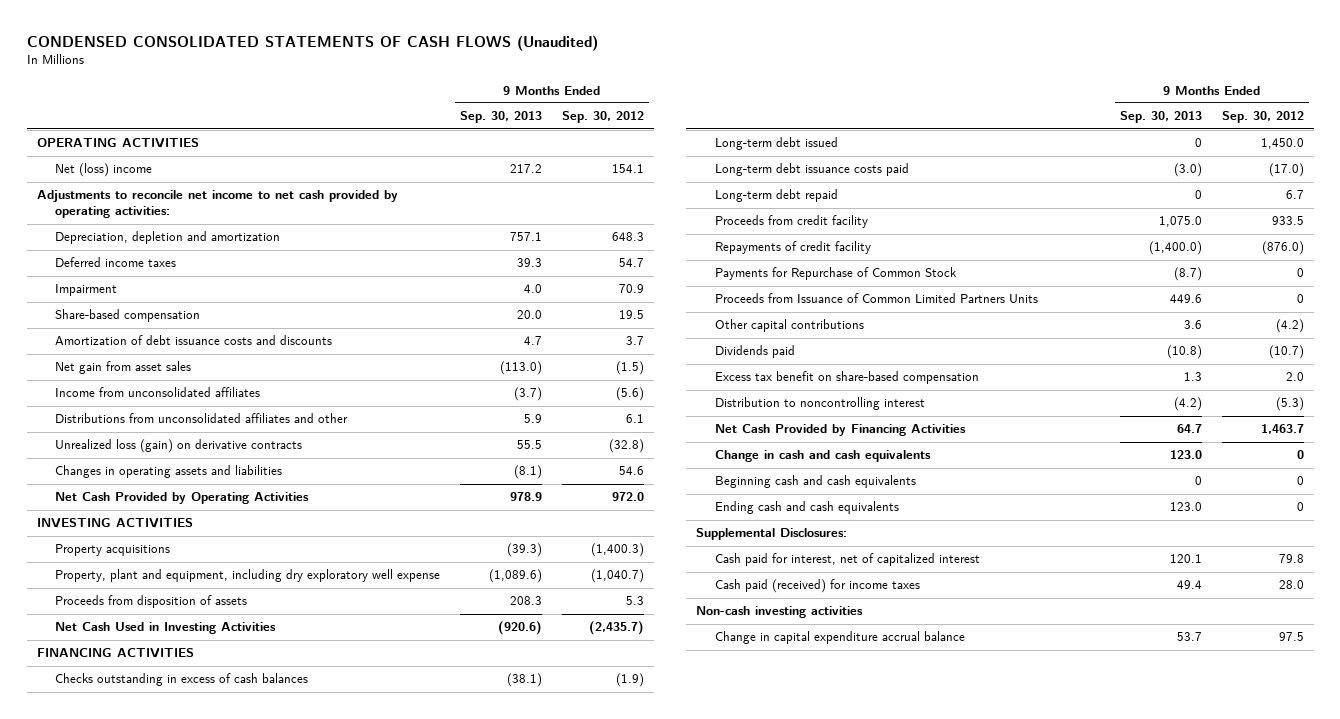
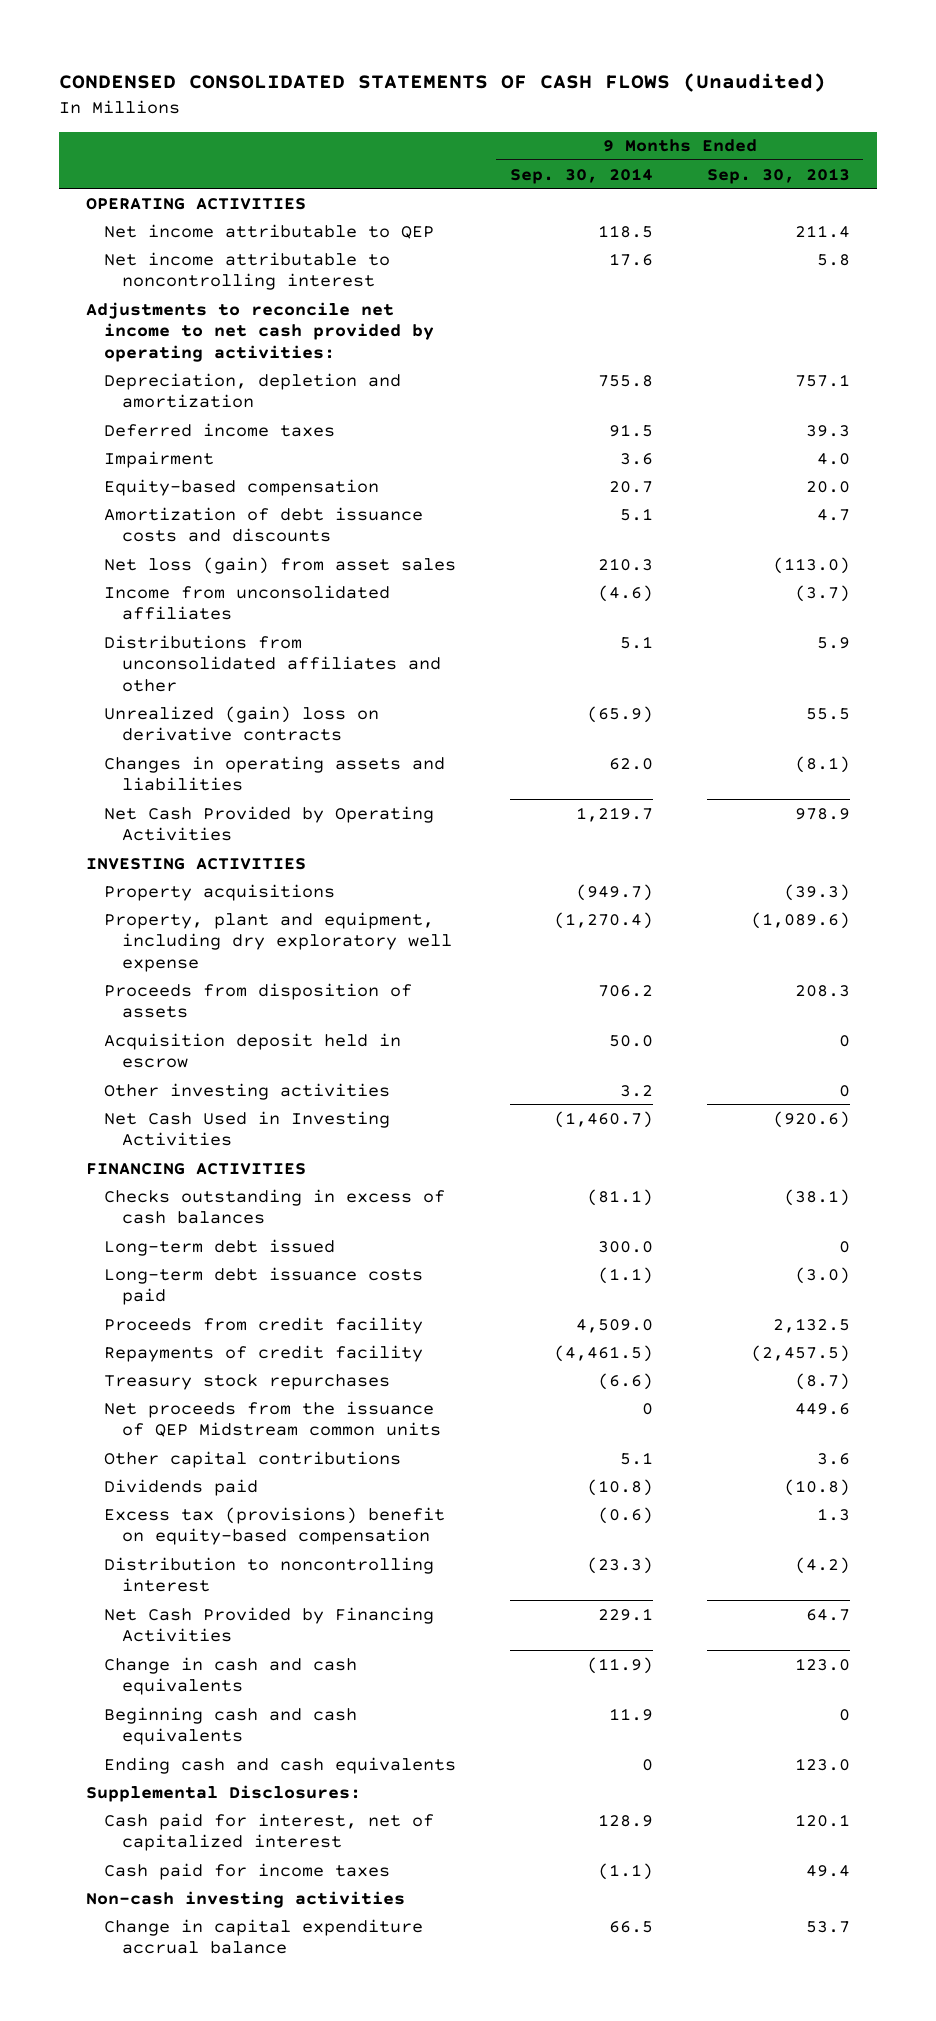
[562,111,645,124] Sep. 30, 2012 -> none
none -> [509,167,653,184] Sep. 30, 2014
[55,163,153,178] Net (loss) income -> none
none -> [104,223,435,239] Net income attributable to QEP
none -> [104,251,391,291] Net income attributable to noncontrolling interest
[55,309,201,323] Share-based compensation -> [104,478,380,496] Equity-based compensation
[55,361,192,375] Net gain from asset sales -> [104,556,457,574] Net loss (gain) from asset sales
[55,439,303,454] Unrealized loss (gain) on derivative contracts -> [104,705,380,742] Unrealized (gain) loss on derivative contracts
none -> [104,1032,402,1069] Acquisition deposit held in escrow
none -> [104,1082,391,1100] Other investing activities
[715,189,839,203] Long-term debt repaid -> none
[1158,216,1202,228] 1,075.0 -> [772,1317,850,1333] 2,132.5
[1148,241,1202,256] (1,400.0) -> [750,1344,850,1362] (2,457.5)
[715,267,958,281] Payments for Repurchase of Common Stock -> [104,1373,391,1390] Treasury stock repurchases
[715,293,1039,304] Proceeds from Issuance of Common Limited Partners Units -> [104,1400,441,1438] Net proceeds from the issuance of QEP Midstream common units
[715,371,980,385] Excess tax benefit on share-based compensation -> [104,1506,446,1546] Excess tax (provisions) benefit on equity-based compensation
[715,579,921,594] Cash paid (received) for income taxes -> [104,1862,391,1880] Cash paid for income taxes

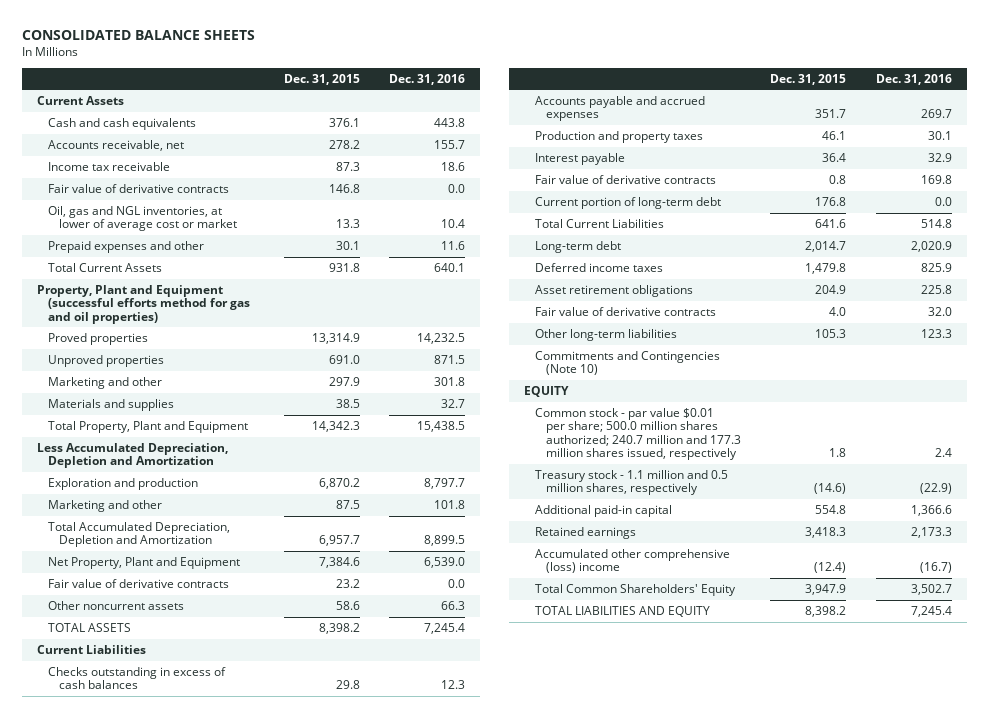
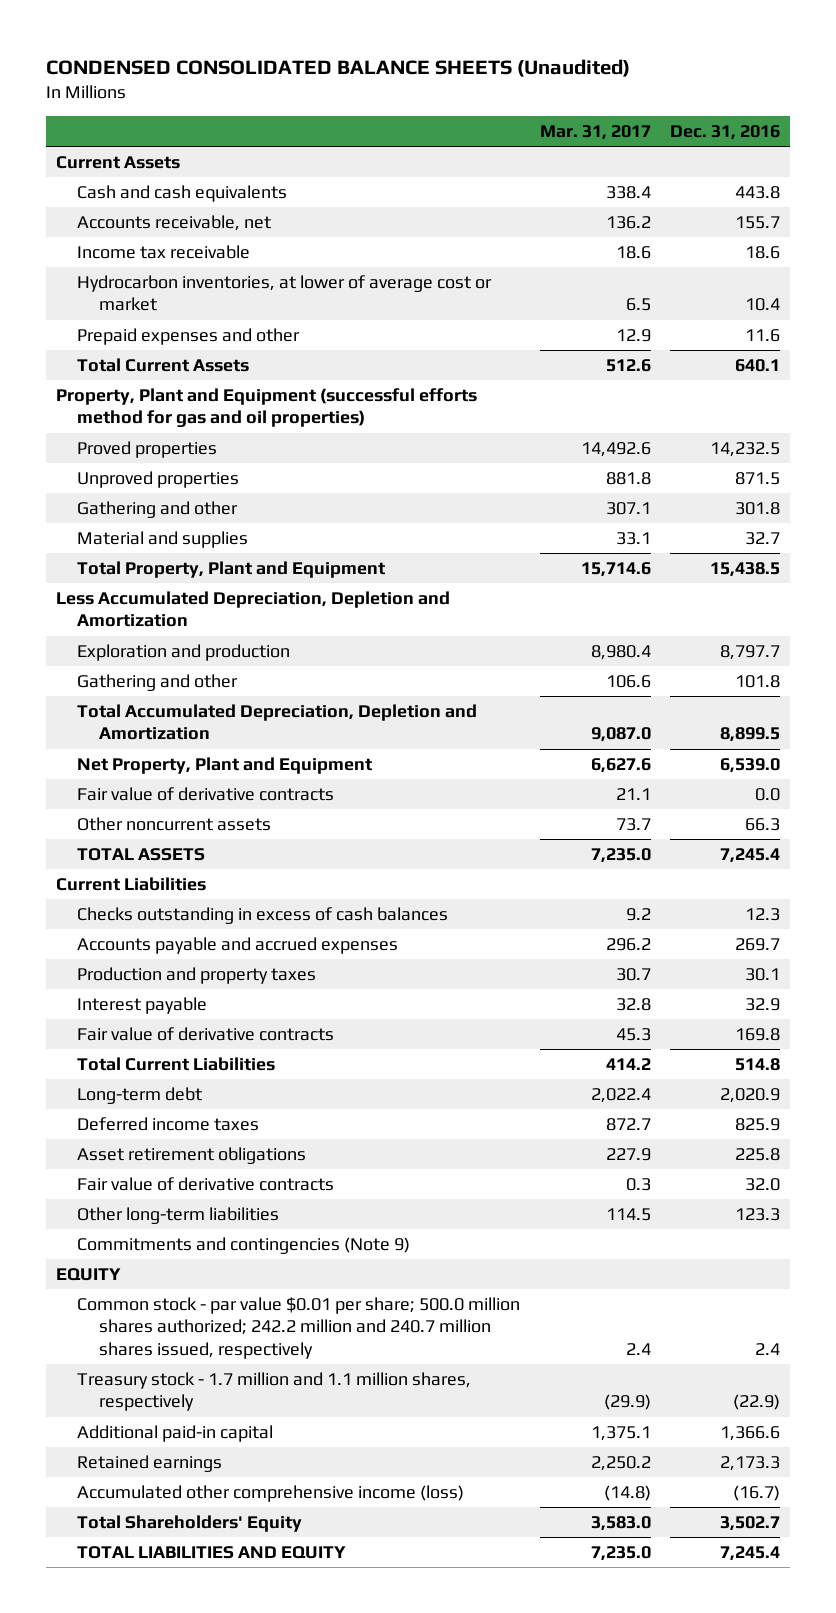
[22,30,256,41] CONSOLIDATED BALANCE SHEETS -> [45,58,630,77] CONDENSED CONSOLIDATED BALANCE SHEETS (Unaudited)
[283,73,360,85] Dec. 31, 2015 -> none
none -> [539,124,651,140] Mar. 31, 2017
[48,183,230,193] Fair value of derivative contracts -> none
[48,205,238,232] Oil, gas and NGL inventories, at lower of average cost or market -> [77,274,493,312] Hydrocarbon inventories, at lower of average cost or market
[48,376,163,389] Marketing and other -> [77,500,239,518] Gathering and other
[48,398,175,411] Materials and supplies -> [77,530,249,548] Material and supplies
[48,499,163,512] Marketing and other -> [77,673,239,691] Gathering and other
[534,196,721,209] Current portion of long-term debt -> none
[534,350,720,376] Commitments and Contingencies (Note 10) -> [77,1236,411,1254] Commitments and contingencies (Note 9)
[534,407,742,461] Common stock - par value $0.01 per share; 500.0 million shares authorized; 240.7 million and 177.3 million shares issued, respectively -> [77,1296,521,1359] Common stock - par value $0.01 per share; 500.0 million shares authorized; 242.2 million and 240.7 million shares issued, respectively
[534,469,728,496] Treasury stock - 1.1 million and 0.5 million shares, respectively -> [77,1371,472,1412] Treasury stock - 1.7 million and 1.1 million shares, respectively
[534,548,730,574] Accumulated other comprehensive (loss) income -> [77,1484,465,1502] Accumulated other comprehensive income (loss)
[534,583,736,596] Total Common Shareholders' Equity -> [77,1514,303,1532] Total Shareholders' Equity

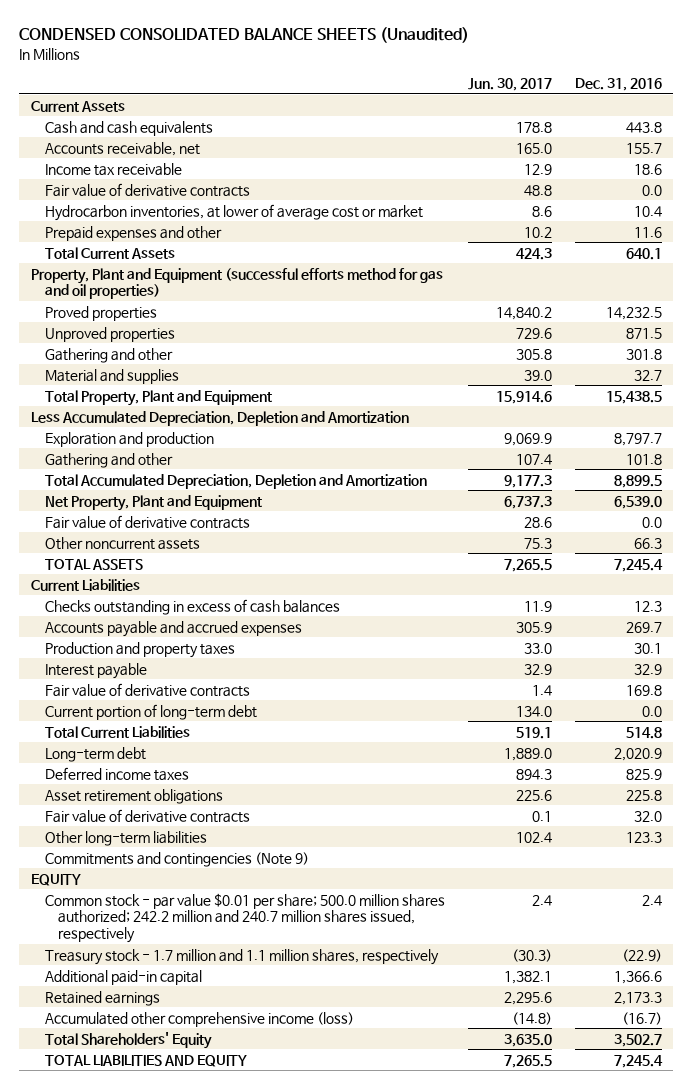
[539,124,651,140] Mar. 31, 2017 -> none
none -> [467,77,552,91] Jun. 30, 2017
none -> [44,182,250,197] Fair value of derivative contracts
none -> [44,703,257,720] Current portion of long-term debt

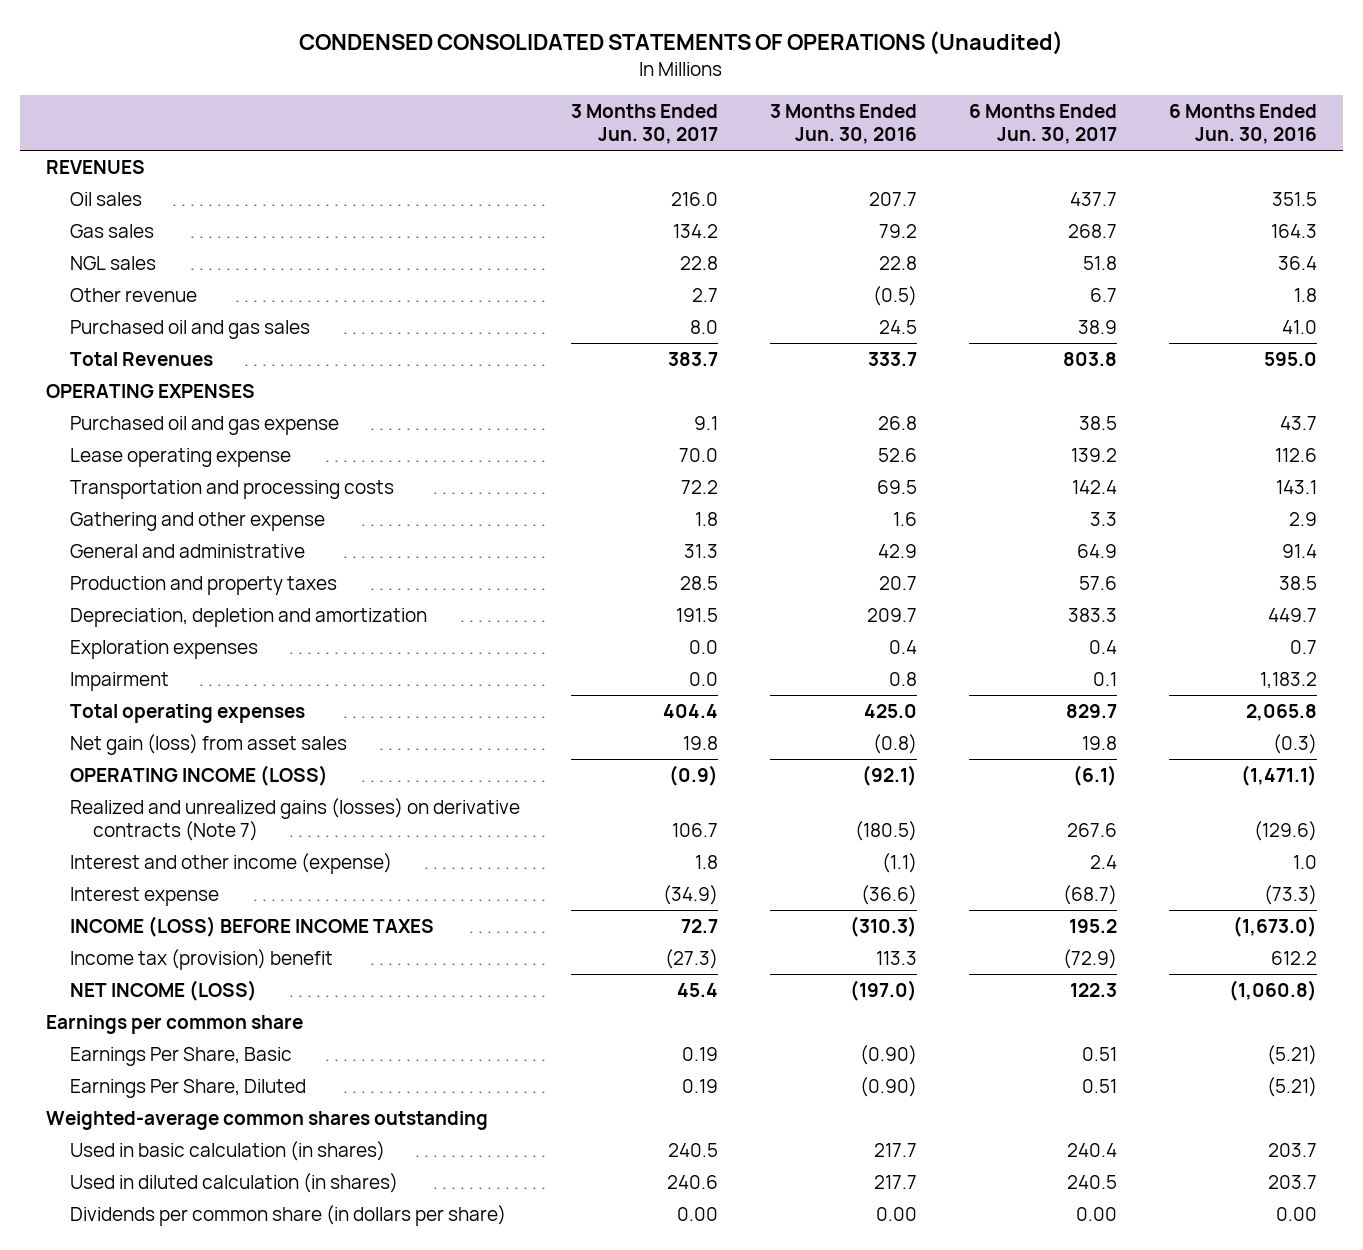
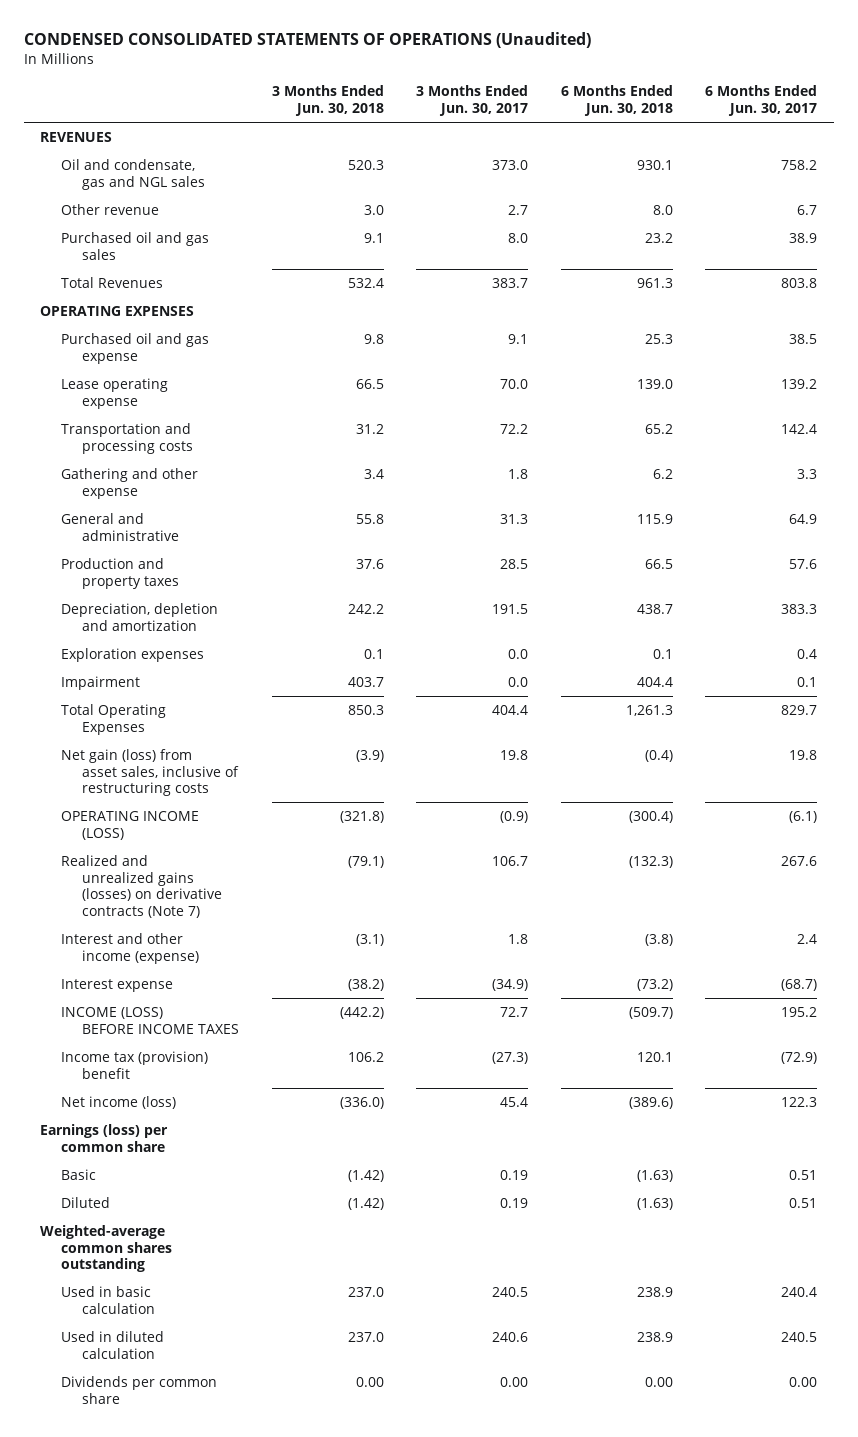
[770,103,918,145] 3 Months Ended Jun. 30, 2016 -> none
[1168,103,1317,145] 6 Months Ended Jun. 30, 2016 -> none
none -> [271,85,384,117] 3 Months Ended Jun. 30, 2018
none -> [560,85,673,117] 6 Months Ended Jun. 30, 2018
[69,191,142,206] Oil sales -> none
[69,223,154,238] Gas sales -> none
[69,255,156,270] NGL sales -> none
none -> [61,158,206,190] Oil and condensate, gas and NGL sales
[69,703,305,723] Total operating expenses -> [61,703,167,735] Total Operating Expenses
[69,733,347,755] Net gain (loss) from asset sales -> [61,748,240,797] Net gain (loss) from asset sales, inclusive of restructuring costs
[69,979,257,1001] NET INCOME (LOSS) -> [61,1095,177,1109] Net income (loss)
[46,1014,304,1034] Earnings per common share -> [40,1123,169,1152] Earnings (loss) per common share
[69,1046,292,1066] Earnings Per Share, Basic -> [61,1168,97,1180] Basic
[69,1078,306,1098] Earnings Per Share, Diluted -> [61,1196,111,1208] Diluted
[69,1140,385,1161] Used in basic calculation (in shares) -> [61,1285,156,1314] Used in basic calculation
[69,1172,398,1193] Used in diluted calculation (in shares) -> [61,1330,165,1359] Used in diluted calculation
[69,1204,506,1226] Dividends per common share (in dollars per share) -> [61,1375,218,1404] Dividends per common share

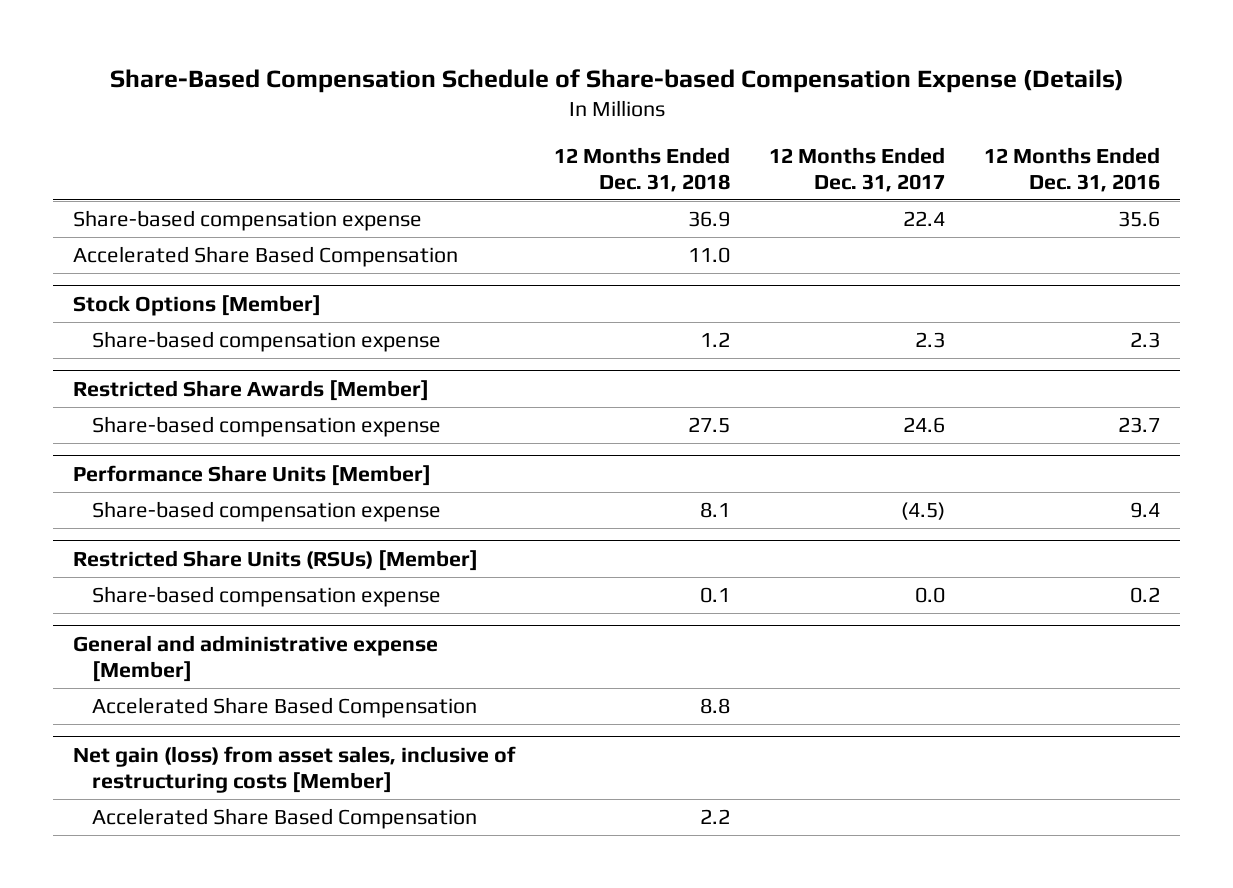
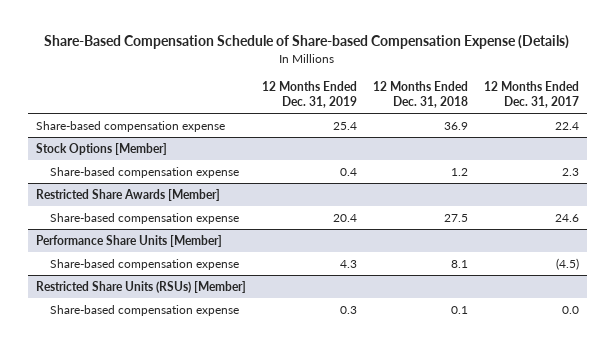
[984,146,1161,192] 12 Months Ended Dec. 31, 2016 -> none
none -> [261,80,357,108] 12 Months Ended Dec. 31, 2019
[72,246,458,268] Accelerated Share Based Compensation -> none
[72,635,438,682] General and administrative expense [Member] -> none
[92,697,478,719] Accelerated Share Based Compensation -> none
[72,746,516,793] Net gain (loss) from asset sales, inclusive of restructuring costs [Member] -> none
[92,808,478,830] Accelerated Share Based Compensation -> none

